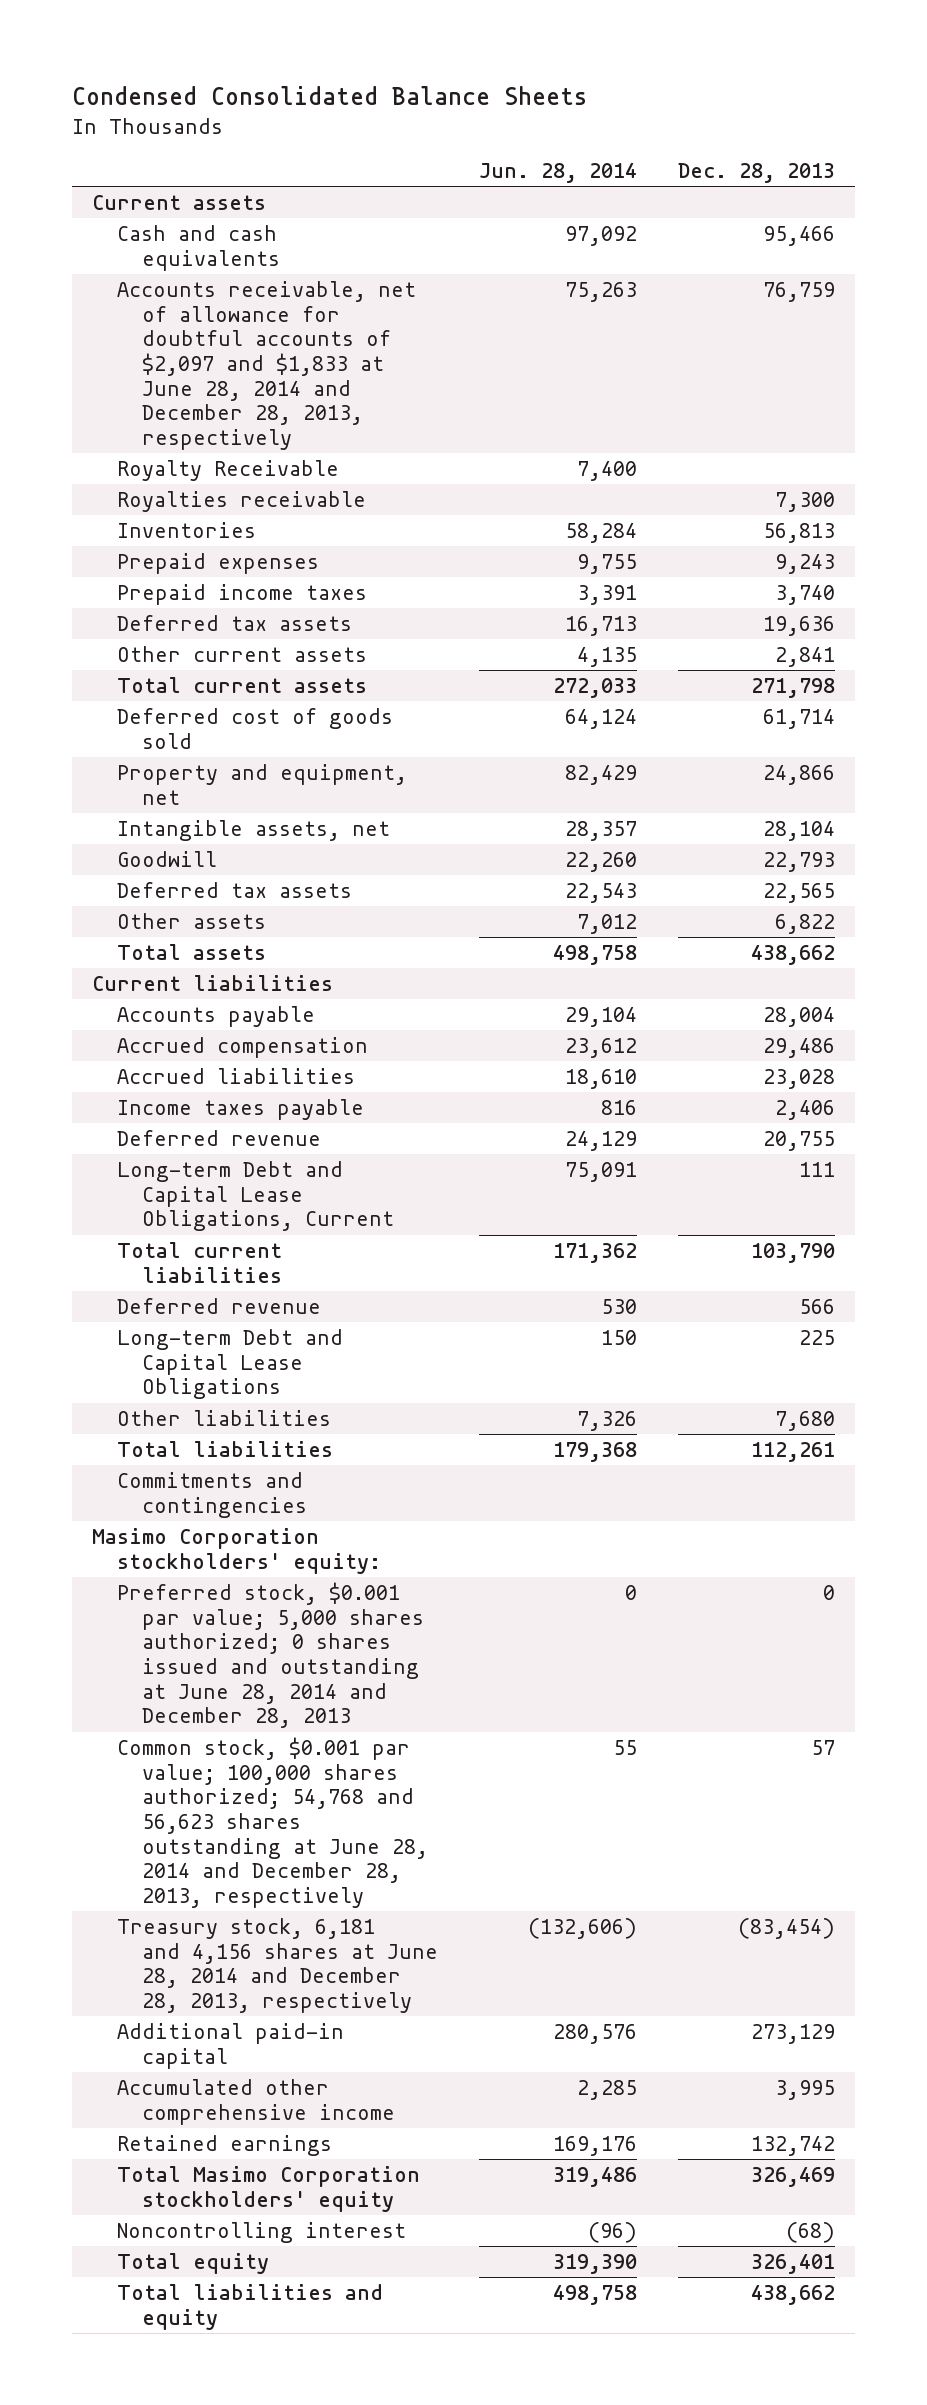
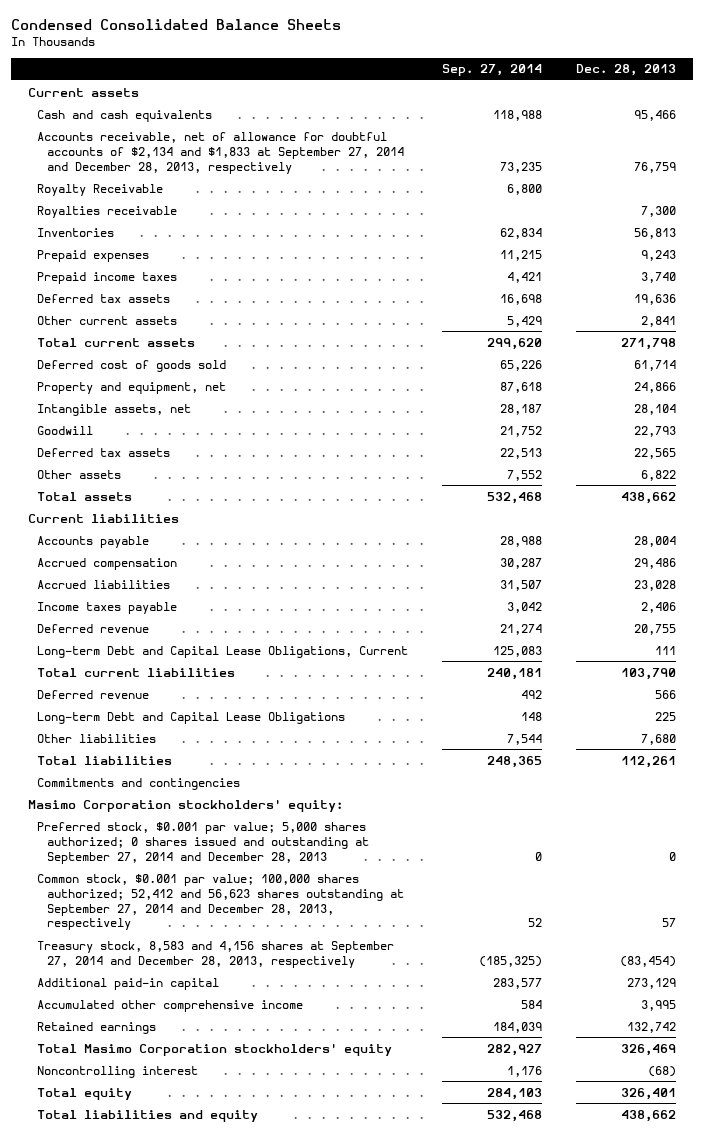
[478,162,637,183] Jun. 28, 2014 -> none
none -> [442,64,543,77] Sep. 27, 2014
[117,280,417,451] Accounts receivable, net of allowance for doubtful accounts of $2,097 and $1,833 at June 28, 2014 and December 28, 2013, respectively -> [37,131,404,174] Accounts receivable, net of allowance for doubtful accounts of $2,134 and $1,833 at September 27, 2014 and December 28, 2013, respectively
[117,1581,425,1729] Preferred stock, $0.001 par value; 5,000 shares authorized; 0 shares issued and outstanding at June 28, 2014 and December 28, 2013 -> [37,821,369,864] Preferred stock, $0.001 par value; 5,000 shares authorized; 0 shares issued and outstanding at September 27, 2014 and December 28, 2013
[117,1736,429,1909] Common stock, $0.001 par value; 100,000 shares authorized; 54,768 and 56,623 shares outstanding at June 28, 2014 and December 28, 2013, respectively -> [37,873,404,931] Common stock, $0.001 par value; 100,000 shares authorized; 52,412 and 56,623 shares outstanding at September 27, 2014 and December 28, 2013, respectively
[117,1917,439,2014] Treasury stock, 6,181 and 4,156 shares at June 28, 2014 and December 28, 2013, respectively -> [37,940,395,968] Treasury stock, 8,583 and 4,156 shares at September 27, 2014 and December 28, 2013, respectively

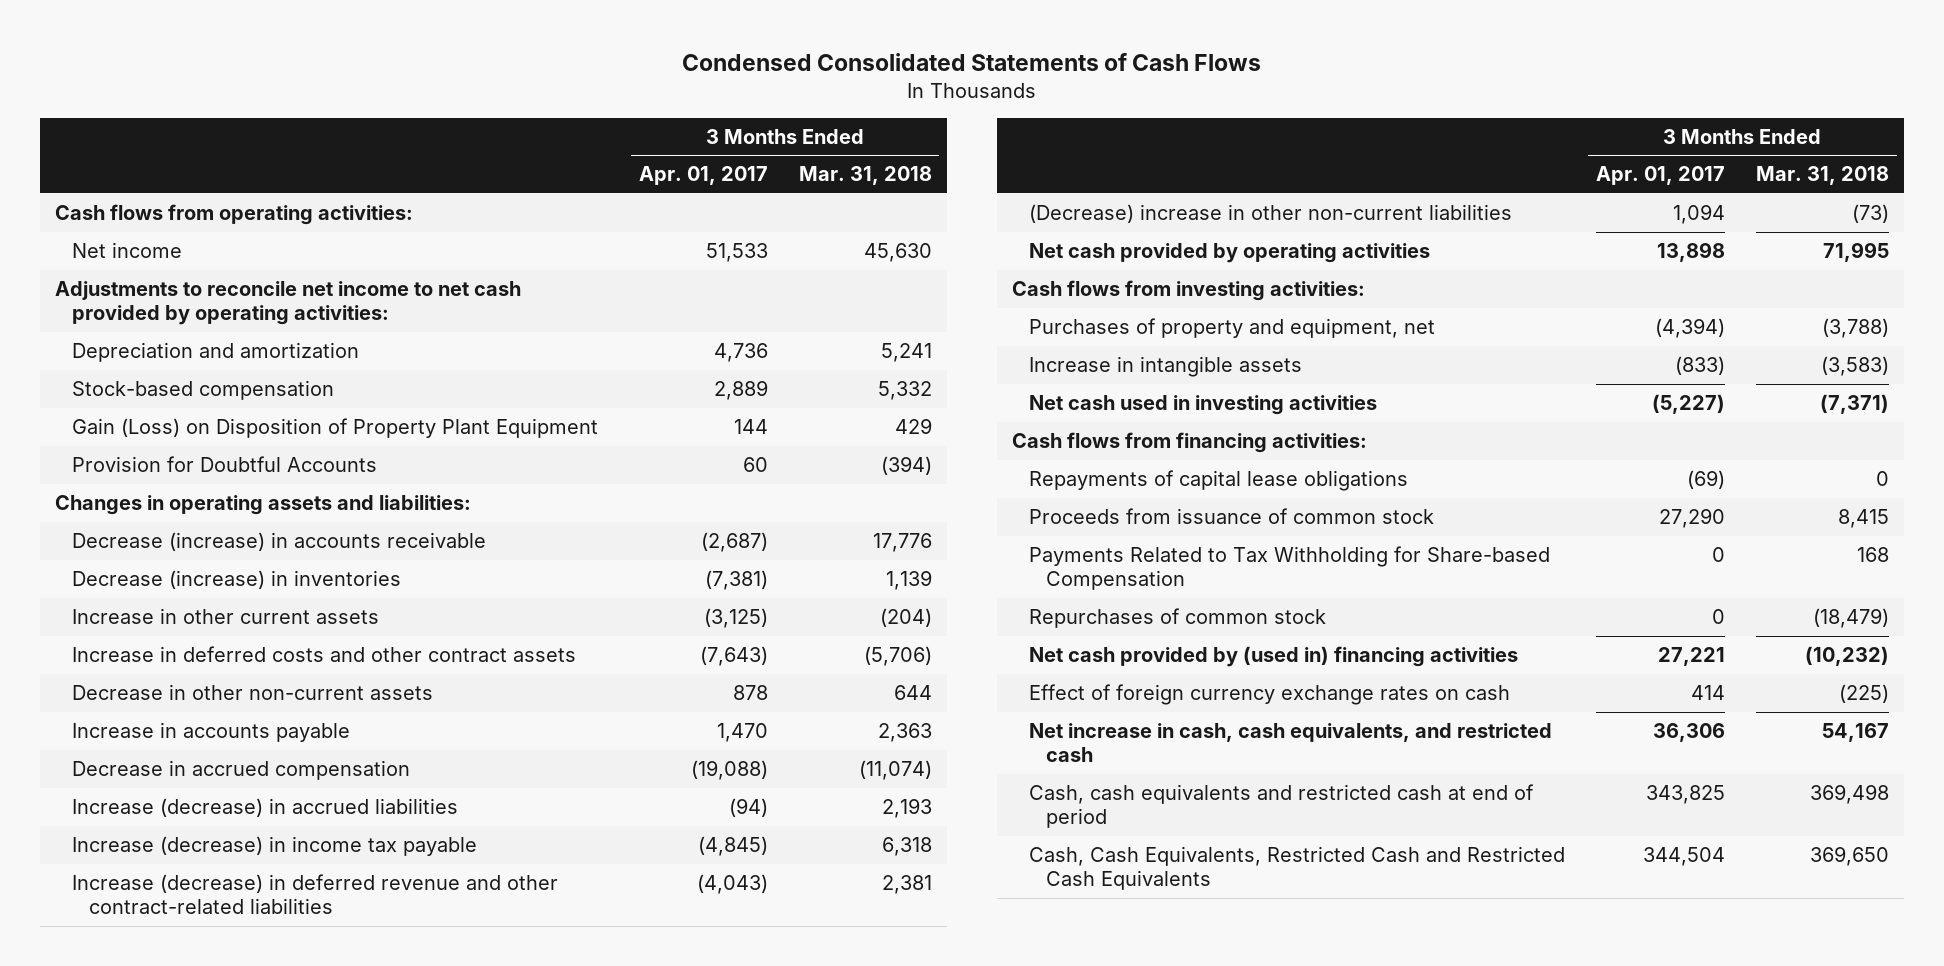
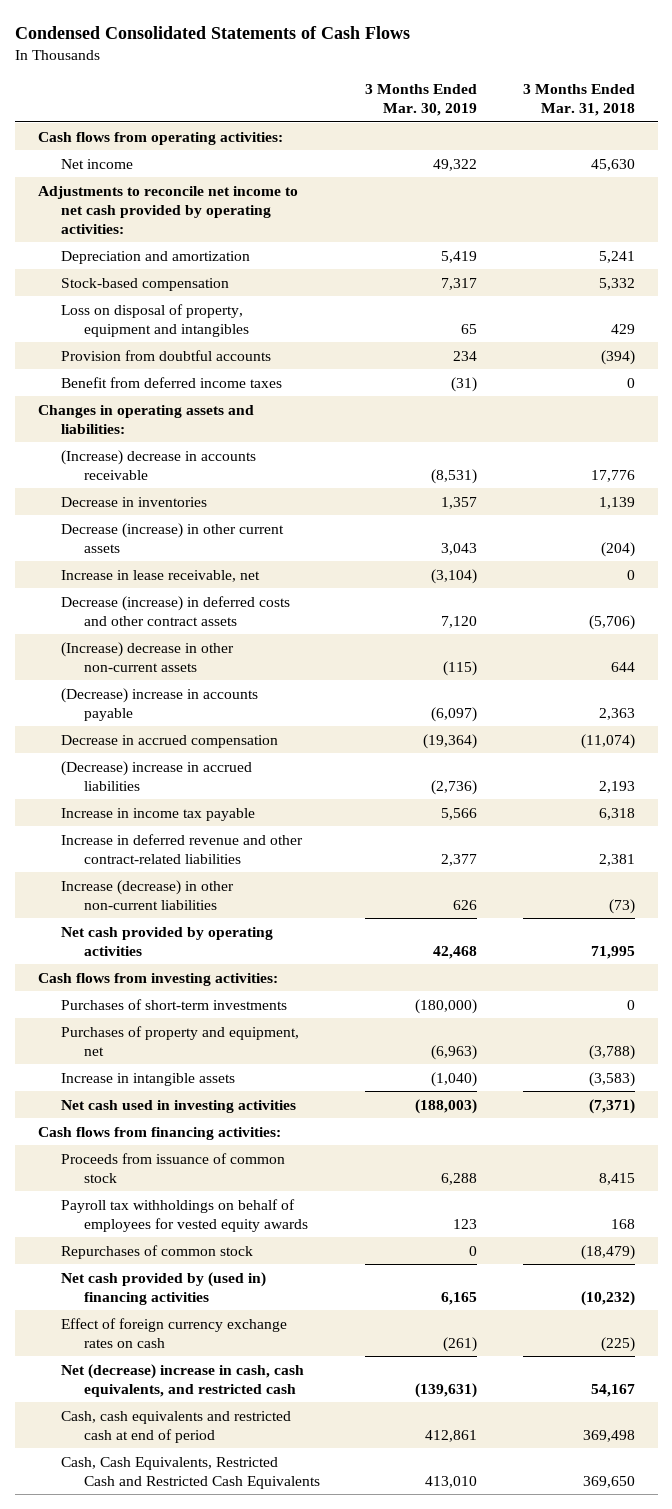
[638,166,768,186] Apr. 01, 2017 -> none
none -> [365,83,478,117] 3 Months Ended Mar. 30, 2019
[72,418,599,439] Gain (Loss) on Disposition of Property Plant Equipment -> [60,303,249,337] Loss on disposal of property, equipment and intangibles
[72,456,378,473] Provision for Doubtful Accounts -> [60,349,271,361] Provision from doubtful accounts
none -> [60,376,282,388] Benefit from deferred income taxes
[72,532,487,552] Decrease (increase) in accounts receivable -> [60,449,256,480] (Increase) decrease in accounts receivable
[72,570,402,590] Decrease (increase) in inventories -> [60,496,207,507] Decrease in inventories
[72,608,380,625] Increase in other current assets -> [60,522,284,553] Decrease (increase) in other current assets
none -> [60,569,260,582] Increase in lease receivable, net
[72,646,577,663] Increase in deferred costs and other contract assets -> [60,595,290,626] Decrease (increase) in deferred costs and other contract assets
[72,684,434,701] Decrease in other non-current assets -> [60,641,234,672] (Increase) decrease in other non-current assets
[72,722,351,743] Increase in accounts payable -> [60,687,258,721] (Decrease) increase in accounts payable
[72,798,459,818] Increase (decrease) in accrued liabilities -> [60,760,252,791] (Decrease) increase in accrued liabilities
[72,836,478,857] Increase (decrease) in income tax payable -> [60,807,255,821] Increase in income tax payable
[72,874,559,915] Increase (decrease) in deferred revenue and other contract-related liabilities -> [60,833,303,864] Increase in deferred revenue and other contract-related liabilities
[1029,204,1513,224] (Decrease) increase in other non-current liabilities -> [60,879,234,910] Increase (decrease) in other non-current liabilities
none -> [60,998,287,1010] Purchases of short-term investments
[1029,470,1409,492] Repayments of capital lease obligations -> none
[1029,546,1551,591] Payments Related to Tax Withholding for Share-based Compensation -> [60,1198,308,1232] Payroll tax withholdings on behalf of employees for vested equity awards
[1029,723,1553,763] Net increase in cash, cash equivalents, and restricted cash -> [60,1363,304,1397] Net (decrease) increase in cash, cash equivalents, and restricted cash

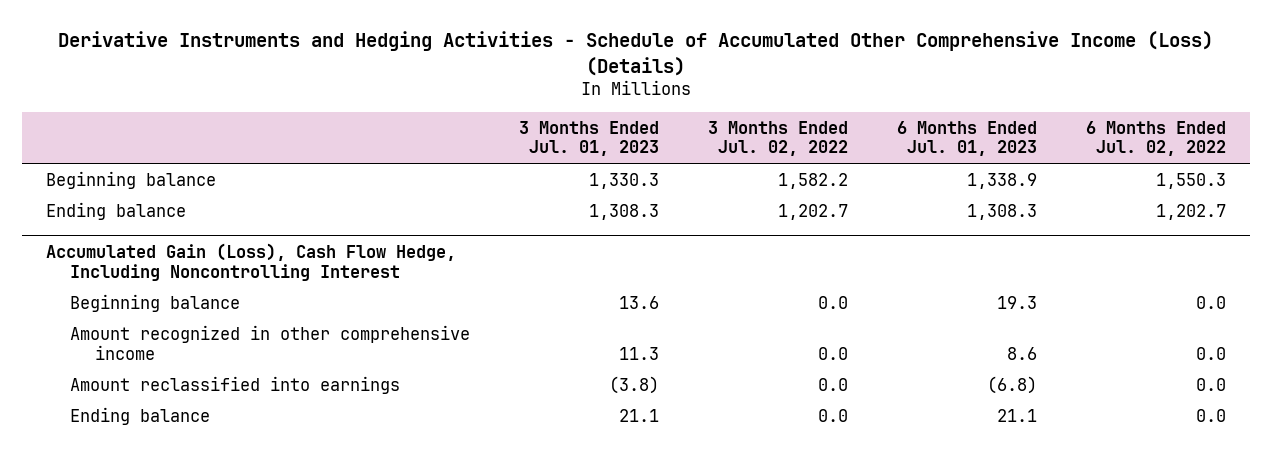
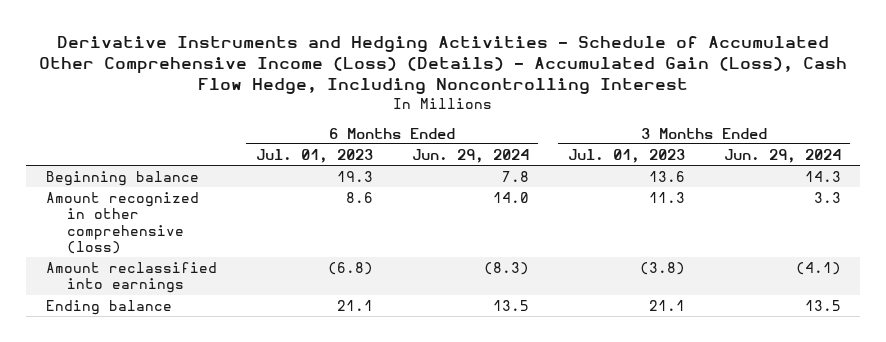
[58,31,1214,77] Derivative Instruments and Hedging Activities - Schedule of Accumulated Other Comprehensive Income (Loss) (Details) -> [39,35,848,95] Derivative Instruments and Hedging Activities - Schedule of Accumulated Other Comprehensive Income (Loss) (Details) - Accumulated Gain (Loss), Cash Flow Hedge, Including Noncontrolling Interest
[708,120,849,157] 3 Months Ended Jul. 02, 2022 -> none
[1085,120,1226,157] 6 Months Ended Jul. 02, 2022 -> none
none -> [411,148,529,163] Jun. 29, 2024
none -> [723,148,841,163] Jun. 29, 2024
[46,170,217,189] Beginning balance -> none
[46,201,187,220] Ending balance -> none
[46,242,457,281] Accumulated Gain (Loss), Cash Flow Hedge, Including Noncontrolling Interest -> none
[70,324,471,360] Amount recognized in other comprehensive income -> [45,191,199,255] Amount recognized in other comprehensive (loss)

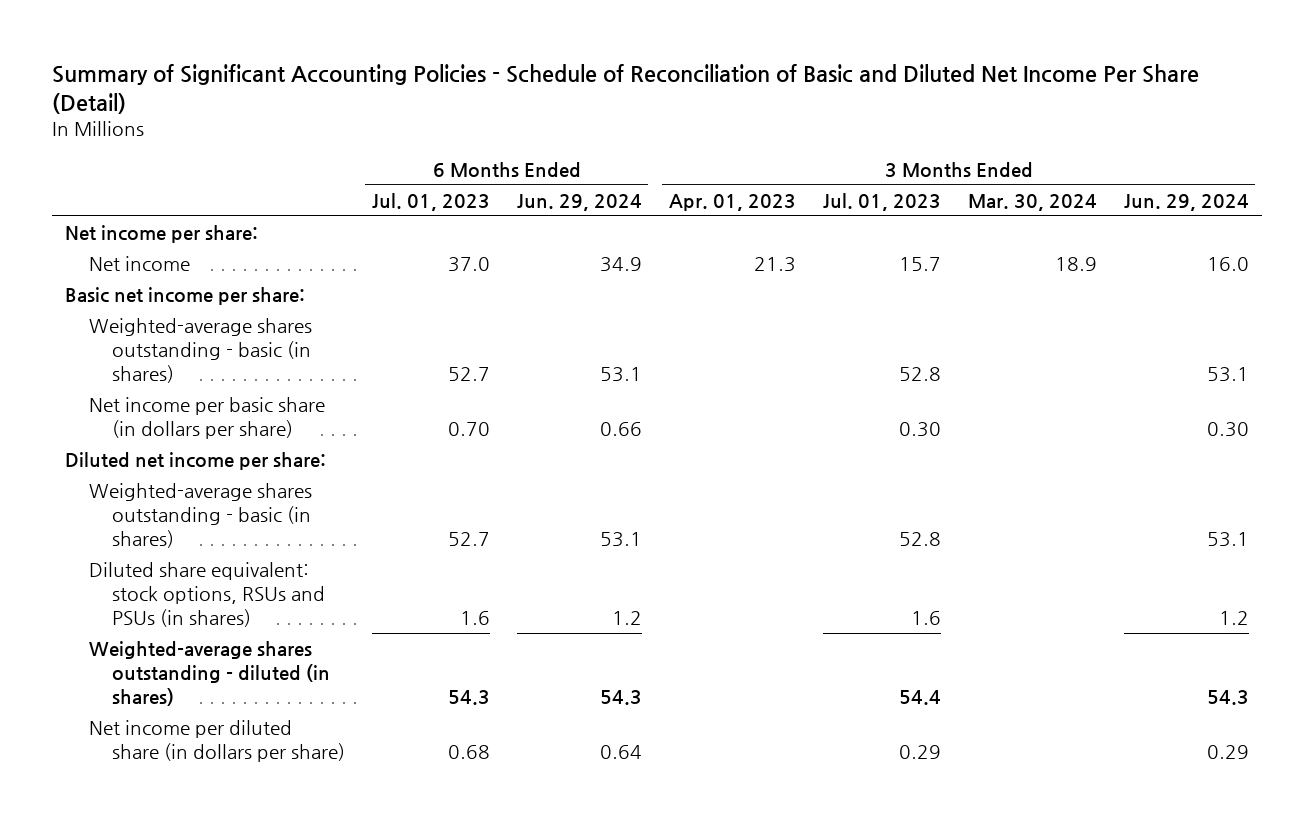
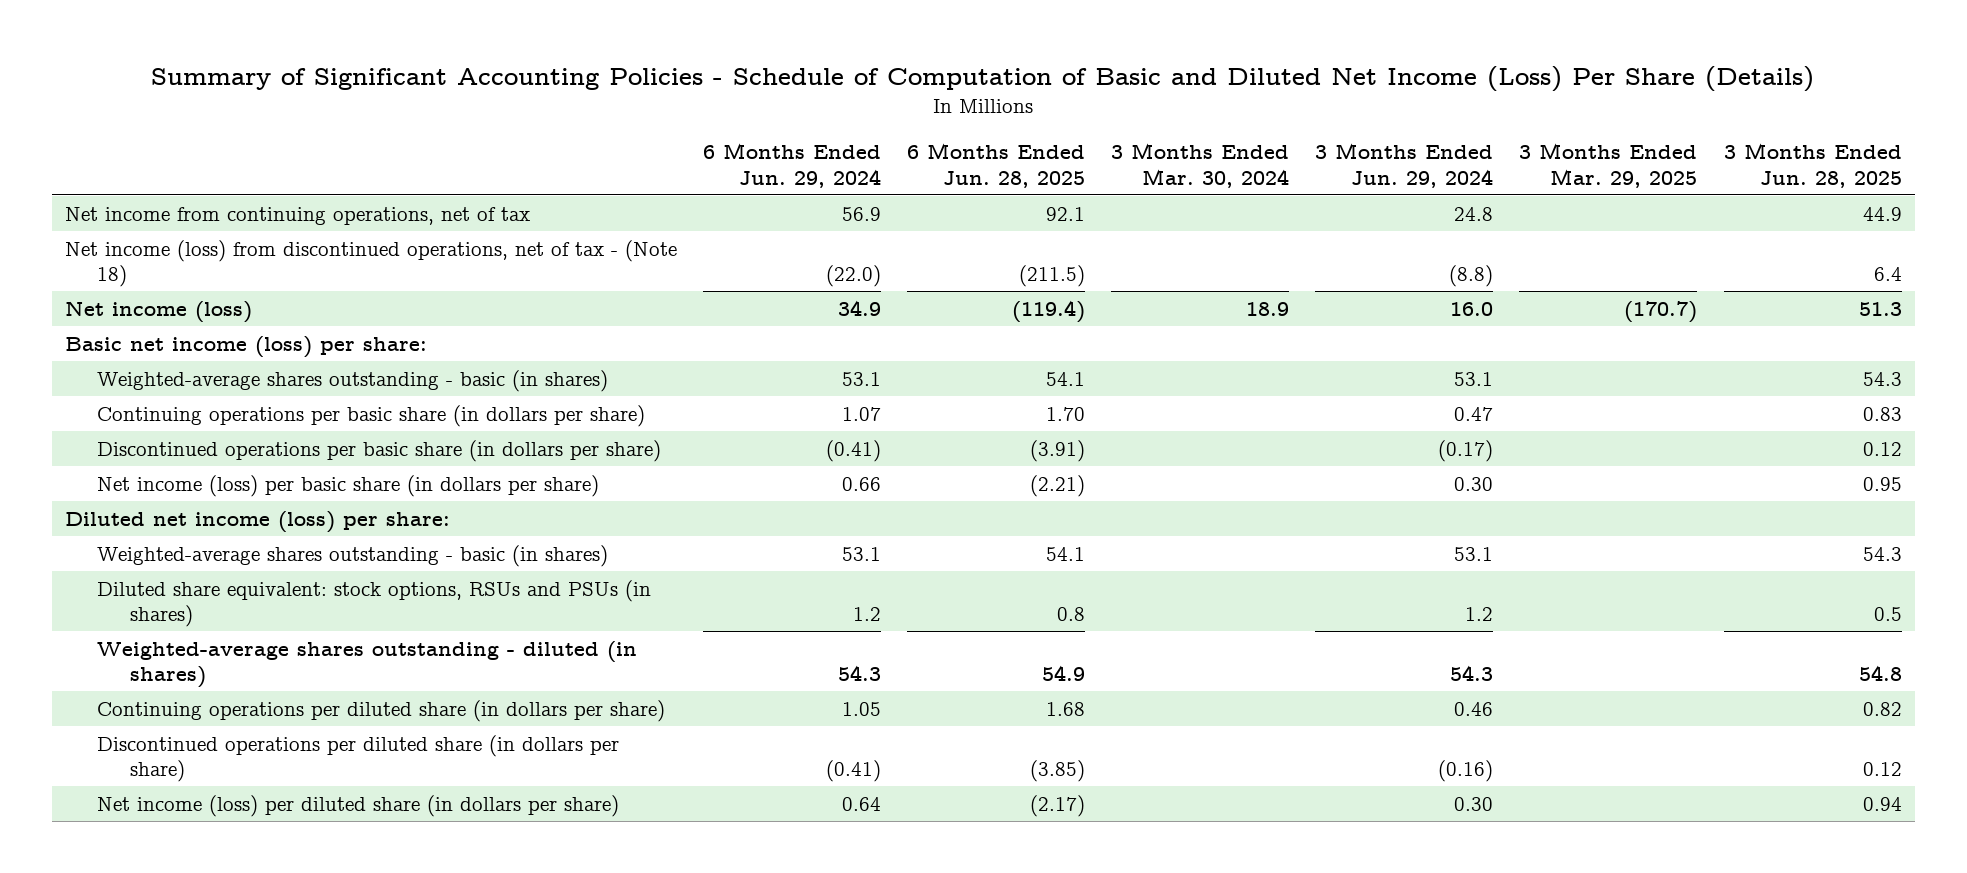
[51,63,1199,114] Summary of Significant Accounting Policies - Schedule of Reconciliation of Basic and Diluted Net Income Per Share (Detail) -> [151,65,1815,92] Summary of Significant Accounting Policies - Schedule of Computation of Basic and Diluted Net Income (Loss) Per Share (Details)
[371,192,490,211] Jul. 01, 2023 -> none
[668,193,796,211] Apr. 01, 2023 -> none
[822,192,941,211] Jul. 01, 2023 -> none
none -> [907,143,1086,188] 6 Months Ended Jun. 28, 2025
none -> [1519,143,1698,188] 3 Months Ended Mar. 29, 2025
none -> [1723,143,1902,188] 3 Months Ended Jun. 28, 2025
[65,225,259,244] Net income per share: -> none
none -> [65,206,531,225] Net income from continuing operations, net of tax
none -> [65,239,678,288] Net income (loss) from discontinued operations, net of tax - (Note 18)
[88,256,190,272] Net income -> [65,300,253,323] Net income (loss)
[65,287,306,306] Basic net income per share: -> [65,335,428,358] Basic net income (loss) per share:
none -> [97,404,646,427] Continuing operations per basic share (in dollars per share)
none -> [97,439,662,462] Discontinued operations per basic share (in dollars per share)
[88,397,325,439] Net income per basic share (in dollars per share) -> [97,474,600,497] Net income (loss) per basic share (in dollars per share)
[65,452,327,471] Diluted net income per share: -> [65,510,451,533] Diluted net income (loss) per share:
none -> [97,699,666,722] Continuing operations per diluted share (in dollars per share)
none -> [97,734,620,783] Discontinued operations per diluted share (in dollars per share)
[88,720,345,762] Net income per diluted share (in dollars per share) -> [97,794,620,817] Net income (loss) per diluted share (in dollars per share)
[1206,744,1249,759] 0.29 -> [1454,796,1494,811] 0.30

